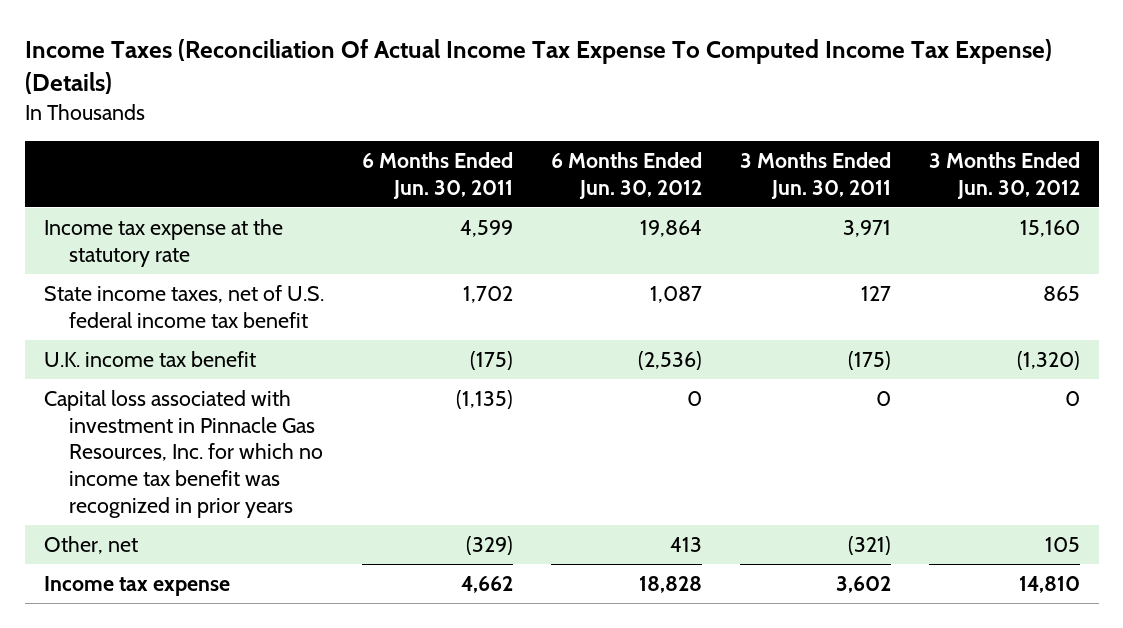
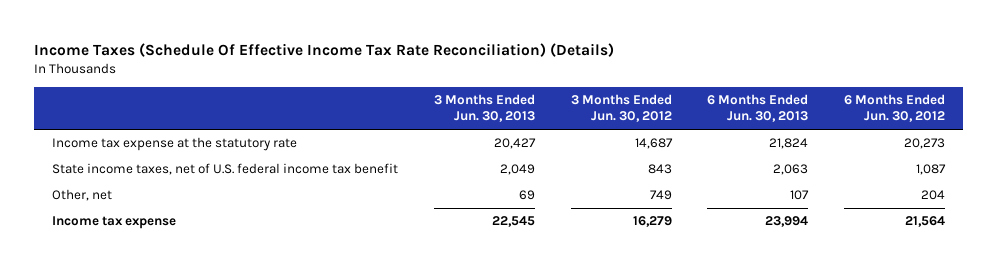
[24,38,1052,94] Income Taxes (Reconciliation Of Actual Income Tax Expense To Computed Income Tax Expense) (Details) -> [33,43,614,58] Income Taxes (Schedule Of Effective Income Tax Rate Reconciliation) (Details)
[361,152,513,199] 6 Months Ended Jun. 30, 2011 -> none
[739,152,891,199] 3 Months Ended Jun. 30, 2011 -> none
none -> [433,94,535,123] 3 Months Ended Jun. 30, 2013
none -> [707,94,809,123] 6 Months Ended Jun. 30, 2013
[43,351,256,368] U.K. income tax benefit -> none
[43,390,324,518] Capital loss associated with investment in Pinnacle Gas Resources, Inc. for which no income tax benefit was recognized in prior years -> none
[639,220,702,238] 19,864 -> [904,138,946,150] 20,273
[1019,220,1080,238] 15,160 -> [634,138,673,150] 14,687
[1042,286,1080,302] 865 -> [647,164,672,175] 843
[669,537,702,553] 413 -> [921,190,946,201] 204
[1044,537,1080,553] 105 -> [649,190,672,201] 749
[638,576,702,594] 18,828 -> [905,216,946,228] 21,564
[1018,576,1080,594] 14,810 -> [632,216,672,228] 16,279

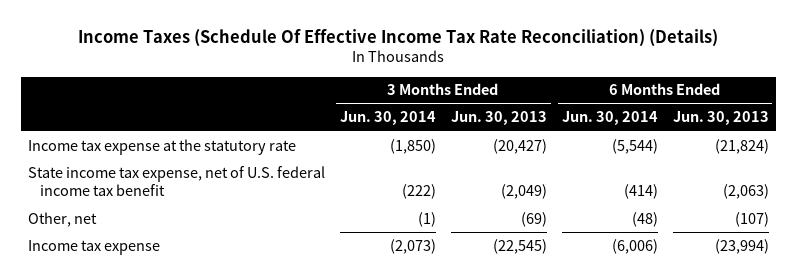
[570,94,672,123] 3 Months Ended Jun. 30, 2012 -> none
[844,94,946,123] 6 Months Ended Jun. 30, 2012 -> none
none -> [340,111,437,126] Jun. 30, 2014
none -> [561,111,658,126] Jun. 30, 2014
[493,138,536,150] 20,427 -> [492,138,547,154] (20,427)
[769,138,809,150] 21,824 -> [714,138,769,154] (21,824)
[51,163,398,176] State income taxes, net of U.S. federal income tax benefit -> [28,165,326,197] State income tax expense, net of U.S. federal income tax benefit
[499,164,535,176] 2,049 -> [500,184,547,200] (2,049)
[773,164,809,176] 2,063 -> [722,184,769,200] (2,063)
[518,190,535,201] 69 -> [520,211,547,227] (69)
[790,190,810,201] 107 -> [734,211,769,227] (107)
[491,216,535,228] 22,545 -> [492,238,547,254] (22,545)
[765,216,809,228] 23,994 -> [714,238,769,254] (23,994)

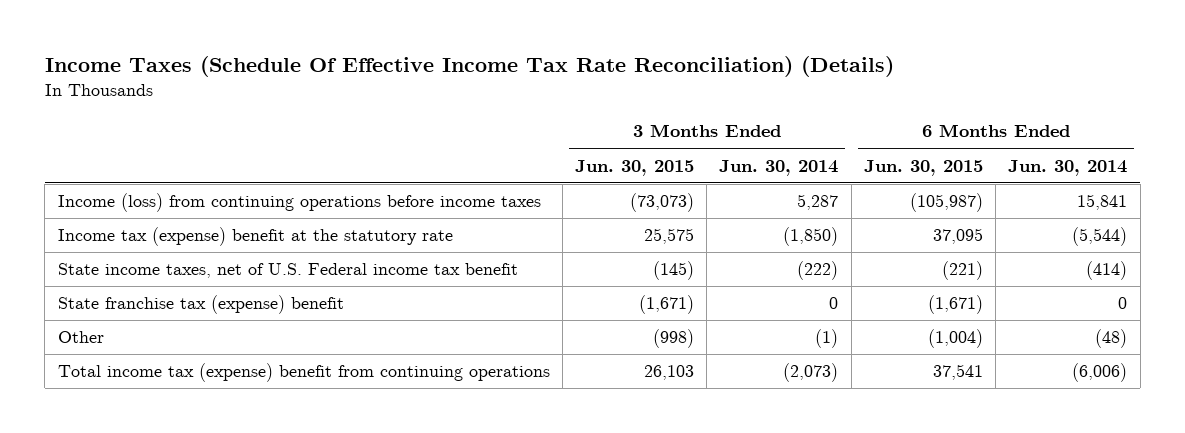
[450,111,547,126] Jun. 30, 2013 -> none
[672,111,769,126] Jun. 30, 2013 -> none
none -> [575,159,695,176] Jun. 30, 2015
none -> [863,159,983,176] Jun. 30, 2015
none -> [57,193,541,213] Income (loss) from continuing operations before income taxes
[28,138,297,155] Income tax expense at the statutory rate -> [57,227,453,247] Income tax (expense) benefit at the statutory rate
[28,165,326,197] State income tax expense, net of U.S. federal income tax benefit -> [57,263,518,279] State income taxes, net of U.S. Federal income tax benefit
none -> [57,295,344,315] State franchise tax (expense) benefit
[28,211,98,227] Other, net -> [57,331,104,344] Other
[28,239,161,255] Income tax expense -> [57,363,550,383] Total income tax (expense) benefit from continuing operations

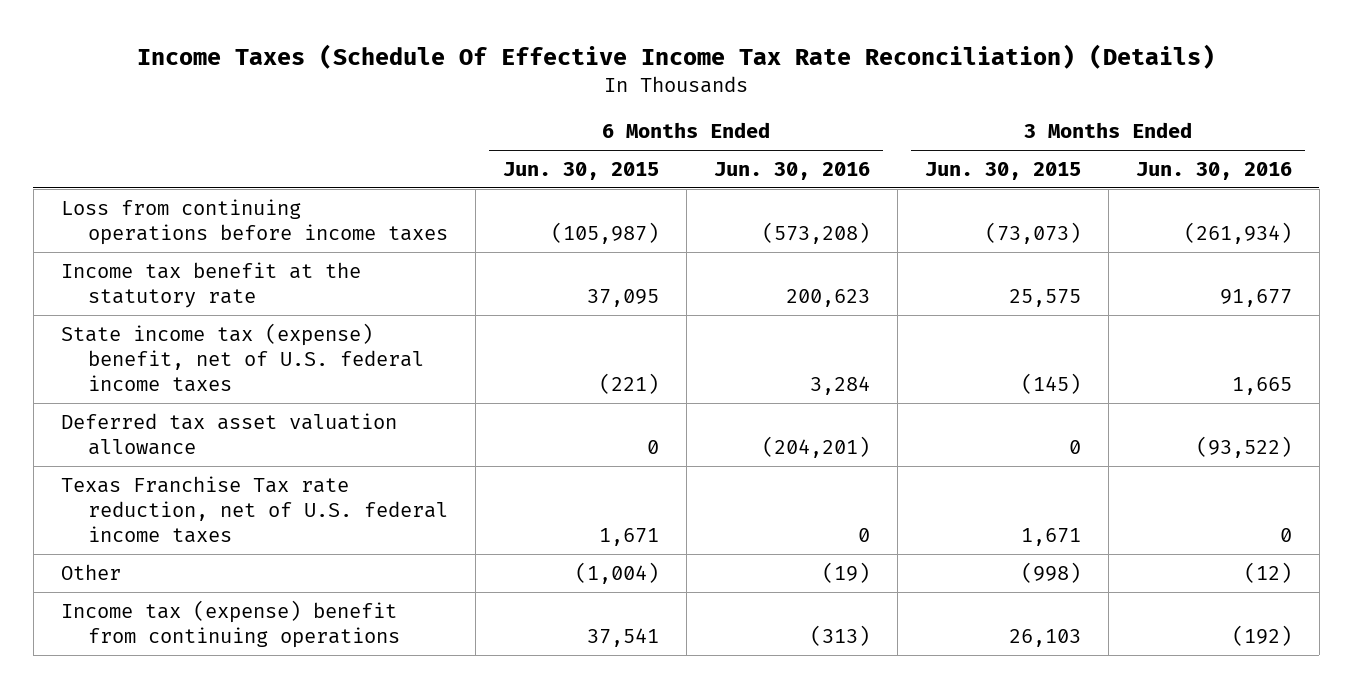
[719,159,839,176] Jun. 30, 2014 -> none
[1008,159,1128,176] Jun. 30, 2014 -> none
none -> [713,162,870,181] Jun. 30, 2016
none -> [1135,162,1292,181] Jun. 30, 2016
[57,295,344,315] State franchise tax (expense) benefit -> none
[57,193,541,213] Income (loss) from continuing operations before income taxes -> [60,199,448,245] Loss from continuing operations before income taxes
[57,227,453,247] Income tax (expense) benefit at the statutory rate -> [60,262,361,308] Income tax benefit at the statutory rate
[57,263,518,279] State income taxes, net of U.S. Federal income tax benefit -> [60,323,424,392] State income tax (expense) benefit, net of U.S. federal income taxes
none -> [60,413,397,455] Deferred tax asset valuation allowance
none -> [60,476,448,543] Texas Franchise Tax rate reduction, net of U.S. federal income taxes
[57,363,550,383] Total income tax (expense) benefit from continuing operations -> [60,600,400,648] Income tax (expense) benefit from continuing operations

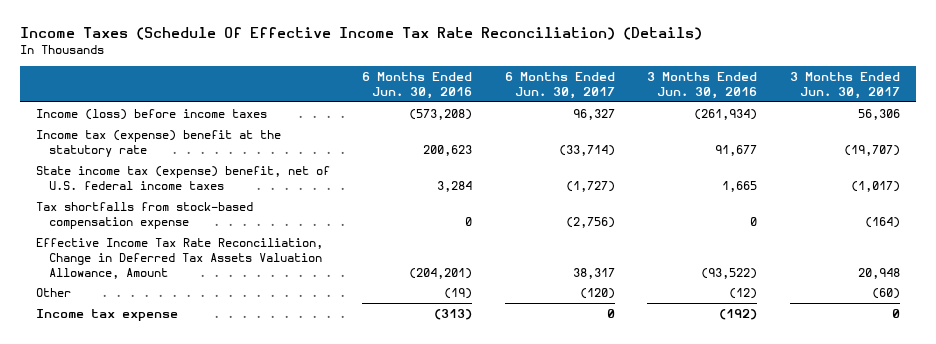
[502,162,659,181] Jun. 30, 2015 -> none
[924,162,1081,181] Jun. 30, 2015 -> none
none -> [504,71,615,99] 6 Months Ended Jun. 30, 2017
none -> [789,71,900,99] 3 Months Ended Jun. 30, 2017
[60,199,448,245] Loss from continuing operations before income taxes -> [36,108,268,120] Income (loss) before income taxes
[60,262,361,308] Income tax benefit at the statutory rate -> [36,129,282,157] Income tax (expense) benefit at the statutory rate
[60,476,448,543] Texas Franchise Tax rate reduction, net of U.S. federal income taxes -> none
none -> [36,201,254,229] Tax shortfalls from stock-based compensation expense
[60,413,397,455] Deferred tax asset valuation allowance -> [36,237,324,279] Effective Income Tax Rate Reconciliation, Change in Deferred Tax Assets Valuation Allowance, Amount
[60,600,400,648] Income tax (expense) benefit from continuing operations -> [36,308,179,321] Income tax expense

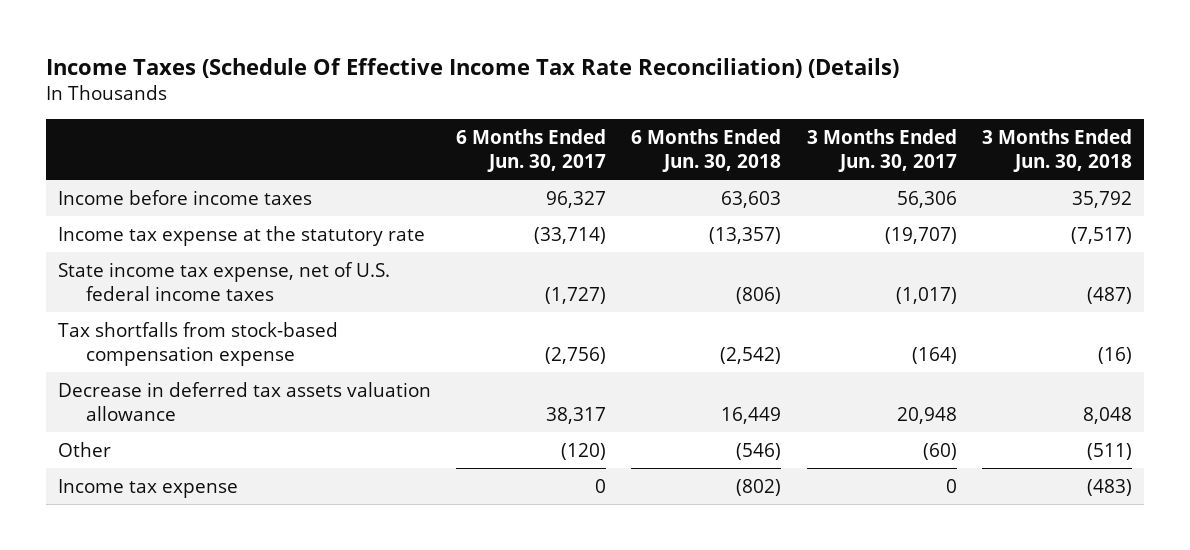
[362,71,473,99] 6 Months Ended Jun. 30, 2016 -> none
[647,71,758,99] 3 Months Ended Jun. 30, 2016 -> none
none -> [631,128,782,172] 6 Months Ended Jun. 30, 2018
none -> [981,128,1132,172] 3 Months Ended Jun. 30, 2018
[36,108,268,120] Income (loss) before income taxes -> [58,189,313,205] Income before income taxes
[36,129,282,157] Income tax (expense) benefit at the statutory rate -> [58,225,426,246] Income tax expense at the statutory rate
[36,165,331,190] State income tax (expense) benefit, net of U.S. federal income taxes -> [58,261,391,301] State income tax expense, net of U.S. federal income taxes
[36,237,324,279] Effective Income Tax Rate Reconciliation, Change in Deferred Tax Assets Valuation Allowance, Amount -> [58,381,432,421] Decrease in deferred tax assets valuation allowance

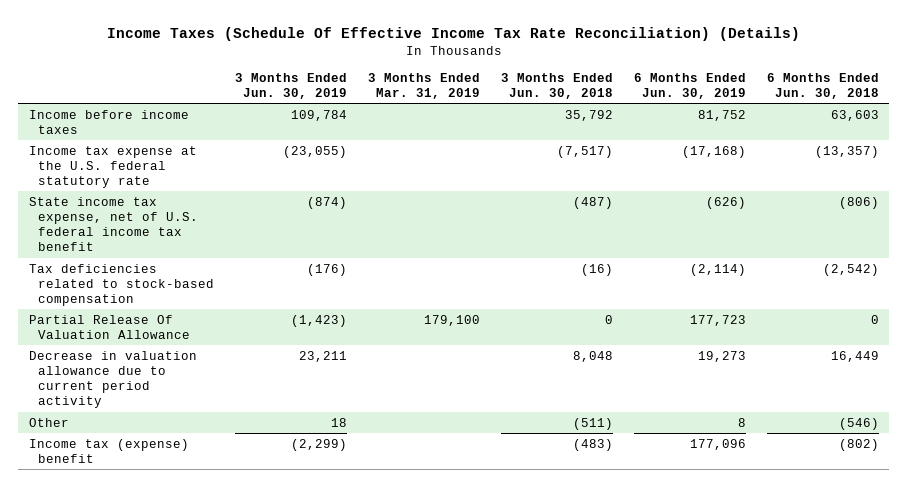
[456,128,607,172] 6 Months Ended Jun. 30, 2017 -> none
[806,128,957,172] 3 Months Ended Jun. 30, 2017 -> none
none -> [235,72,348,100] 3 Months Ended Jun. 30, 2019
none -> [368,72,481,100] 3 Months Ended Mar. 31, 2019
none -> [633,72,746,100] 6 Months Ended Jun. 30, 2019
[58,225,426,246] Income tax expense at the statutory rate -> [28,145,197,189] Income tax expense at the U.S. federal statutory rate
[58,261,391,301] State income tax expense, net of U.S. federal income taxes -> [28,196,199,252] State income tax expense, net of U.S. federal income tax benefit
[58,321,339,366] Tax shortfalls from stock-based compensation expense -> [28,263,215,307] Tax deficiencies related to stock-based compensation
none -> [28,314,191,339] Partial Release Of Valuation Allowance
[58,381,432,421] Decrease in deferred tax assets valuation allowance -> [28,350,197,409] Decrease in valuation allowance due to current period activity
[58,478,239,498] Income tax expense -> [28,438,189,463] Income tax (expense) benefit

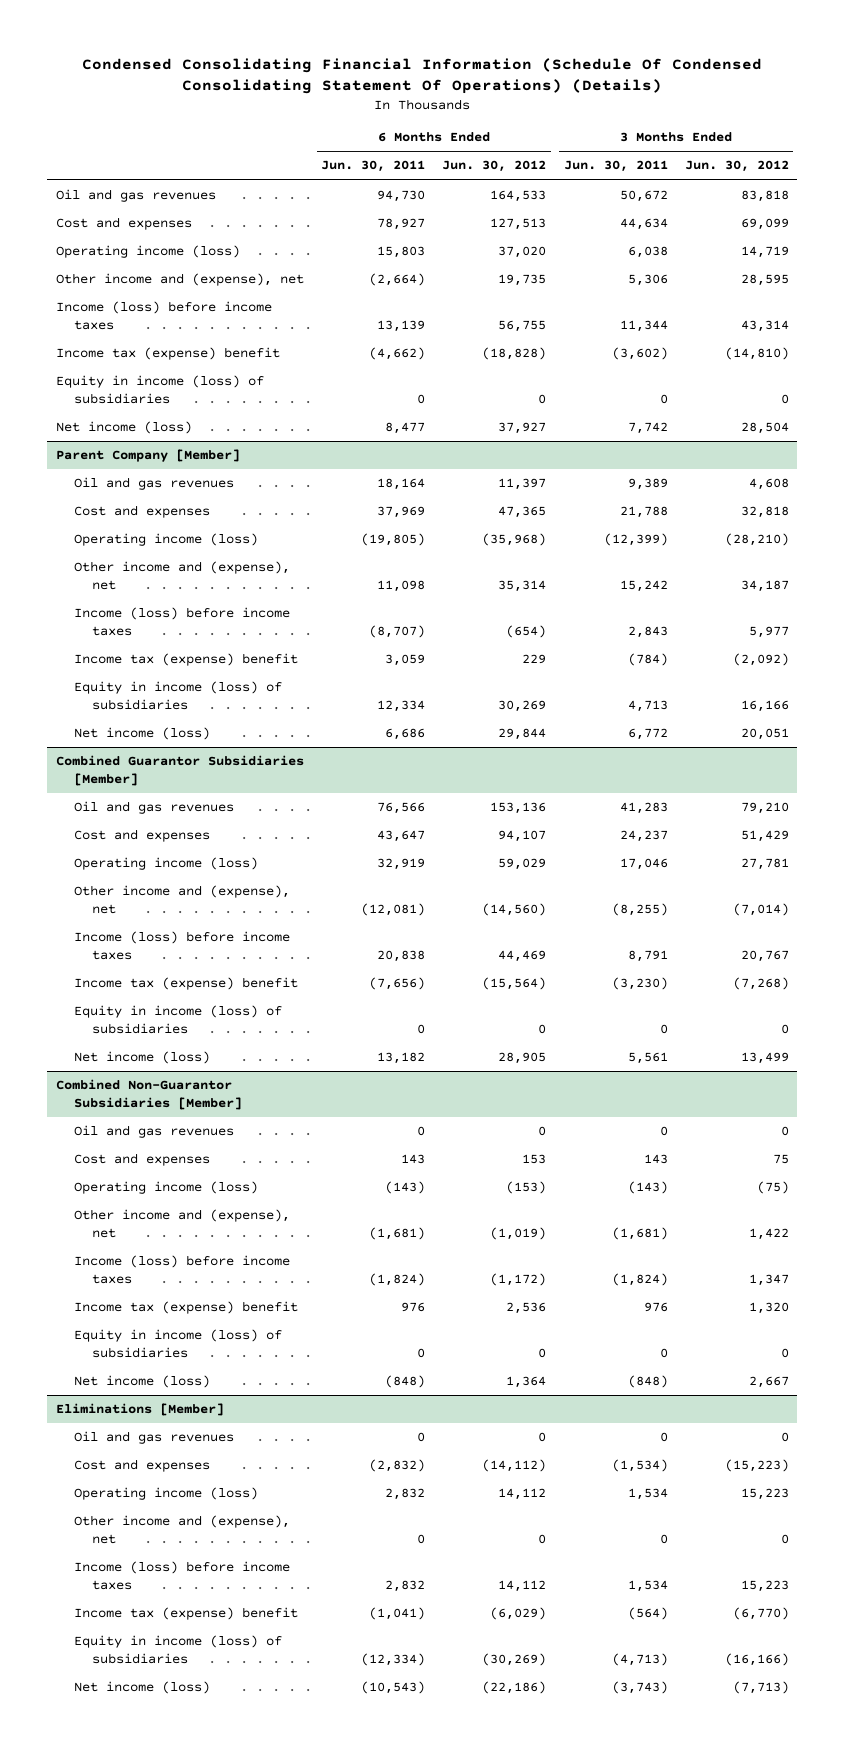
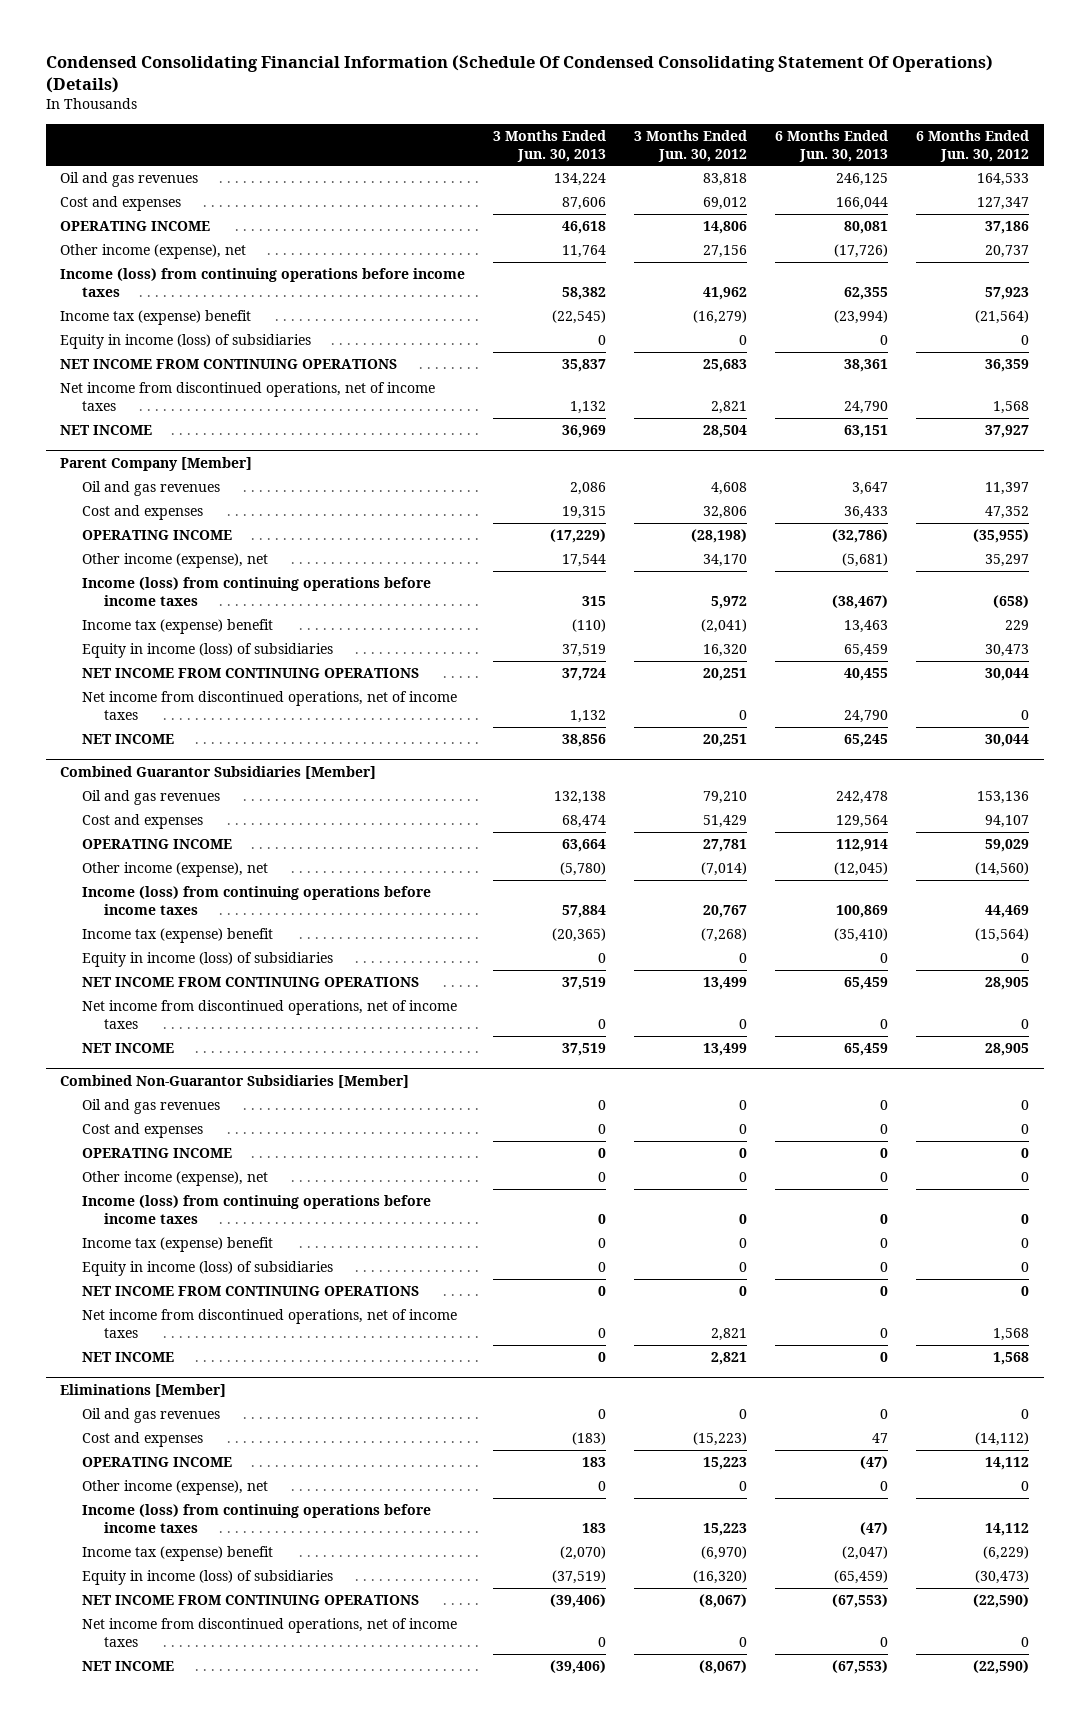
[321,160,426,173] Jun. 30, 2011 -> none
[563,160,668,173] Jun. 30, 2011 -> none
none -> [493,129,607,162] 3 Months Ended Jun. 30, 2013
none -> [775,129,889,162] 6 Months Ended Jun. 30, 2013
[490,218,547,231] 127,513 -> [977,197,1030,211] 127,347
[740,218,789,231] 69,099 -> [703,197,748,211] 69,012
[55,245,240,259] Operating income (loss) -> [60,221,211,232] OPERATING INCOME
[498,246,547,259] 37,020 -> [985,221,1030,235] 37,186
[740,246,789,259] 14,719 -> [703,221,748,235] 14,806
[55,273,304,287] Other income and (expense), net -> [60,244,247,260] Other income (expense), net
[498,274,547,287] 19,735 -> [985,245,1030,259] 20,737
[740,274,789,287] 28,595 -> [703,245,748,259] 27,156
[55,301,272,330] Income (loss) before income taxes -> [60,268,466,297] Income (loss) from continuing operations before income taxes
[498,319,547,332] 56,755 -> [985,286,1030,300] 57,923
[740,319,789,332] 43,314 -> [703,286,748,300] 41,962
[482,347,547,361] (18,828) -> [975,310,1030,325] (21,564)
[724,347,789,361] (14,810) -> [693,310,748,325] (16,279)
none -> [60,359,398,370] NET INCOME FROM CONTINUING OPERATIONS
none -> [60,382,436,411] Net income from discontinued operations, net of income taxes
[55,421,192,435] Net income (loss) -> [60,425,153,436] NET INCOME
[498,506,547,519] 47,365 -> [985,506,1030,520] 47,352
[740,506,789,519] 32,818 -> [703,506,748,520] 32,806
[73,533,258,547] Operating income (loss) -> [82,530,233,541] OPERATING INCOME
[482,533,547,547] (35,968) -> [973,529,1030,544] (35,955)
[724,533,789,547] (28,210) -> [691,529,748,544] (28,198)
[73,561,290,590] Other income and (expense), net -> [82,553,269,569] Other income (expense), net
[498,579,547,592] 35,314 -> [985,554,1030,568] 35,297
[740,579,789,592] 34,187 -> [703,554,748,568] 34,170
[73,607,290,636] Income (loss) before income taxes -> [82,577,432,606] Income (loss) from continuing operations before income taxes
[506,624,547,638] (654) -> [993,594,1030,608] (658)
[748,625,789,638] 5,977 -> [711,595,748,609] 5,972
[732,653,789,667] (2,092) -> [701,619,748,634] (2,041)
[498,699,547,712] 30,269 -> [985,644,1030,658] 30,473
[740,699,789,712] 16,166 -> [703,644,748,658] 16,320
none -> [82,668,420,679] NET INCOME FROM CONTINUING OPERATIONS
none -> [82,691,458,720] Net income from discontinued operations, net of income taxes
[73,727,210,741] Net income (loss) -> [82,734,175,745] NET INCOME
[498,728,547,741] 29,844 -> [985,734,1030,748] 30,044
[740,728,789,741] 20,051 -> [703,734,748,748] 20,251
[73,857,258,871] Operating income (loss) -> [82,839,233,850] OPERATING INCOME
[73,885,290,914] Other income and (expense), net -> [82,862,269,878] Other income (expense), net
[73,931,290,960] Income (loss) before income taxes -> [82,886,432,915] Income (loss) from continuing operations before income taxes
none -> [82,977,420,988] NET INCOME FROM CONTINUING OPERATIONS
none -> [82,1000,458,1029] Net income from discontinued operations, net of income taxes
[73,1051,210,1065] Net income (loss) -> [82,1043,175,1054] NET INCOME
[522,1154,547,1165] 153 -> [1021,1124,1030,1135] 0
[772,1154,789,1165] 75 -> [739,1124,748,1135] 0
[73,1181,258,1195] Operating income (loss) -> [82,1148,233,1159] OPERATING INCOME
[506,1181,547,1195] (153) -> [1021,1148,1030,1159] 0
[756,1181,789,1195] (75) -> [739,1148,748,1159] 0
[73,1209,290,1238] Other income and (expense), net -> [82,1171,269,1187] Other income (expense), net
[490,1226,547,1240] (1,019) -> [1021,1172,1030,1183] 0
[748,1227,789,1240] 1,422 -> [739,1172,748,1183] 0
[73,1255,290,1284] Income (loss) before income taxes -> [82,1195,432,1224] Income (loss) from continuing operations before income taxes
[490,1272,547,1286] (1,172) -> [1021,1213,1030,1224] 0
[748,1273,789,1286] 1,347 -> [739,1213,748,1224] 0
[506,1302,547,1315] 2,536 -> [1021,1238,1030,1249] 0
[748,1302,789,1315] 1,320 -> [739,1238,748,1249] 0
none -> [82,1286,420,1297] NET INCOME FROM CONTINUING OPERATIONS
none -> [82,1309,458,1338] Net income from discontinued operations, net of income taxes
[73,1375,210,1389] Net income (loss) -> [82,1352,175,1363] NET INCOME
[506,1376,547,1389] 1,364 -> [993,1352,1030,1366] 1,568
[748,1376,789,1389] 2,667 -> [711,1352,748,1366] 2,821
[73,1487,258,1501] Operating income (loss) -> [82,1457,233,1468] OPERATING INCOME
[73,1515,290,1544] Other income and (expense), net -> [82,1480,269,1496] Other income (expense), net
[73,1561,290,1590] Income (loss) before income taxes -> [82,1504,432,1533] Income (loss) from continuing operations before income taxes
[490,1607,547,1621] (6,029) -> [983,1546,1030,1561] (6,229)
[732,1607,789,1621] (6,770) -> [701,1546,748,1561] (6,970)
[482,1652,547,1666] (30,269) -> [975,1570,1030,1585] (30,473)
[724,1652,789,1666] (16,166) -> [693,1570,748,1585] (16,320)
none -> [82,1595,420,1606] NET INCOME FROM CONTINUING OPERATIONS
none -> [82,1618,458,1647] Net income from discontinued operations, net of income taxes
[73,1681,210,1695] Net income (loss) -> [82,1661,175,1672] NET INCOME
[482,1681,547,1695] (22,186) -> [973,1660,1030,1675] (22,590)
[732,1681,789,1695] (7,713) -> [699,1660,748,1675] (8,067)

